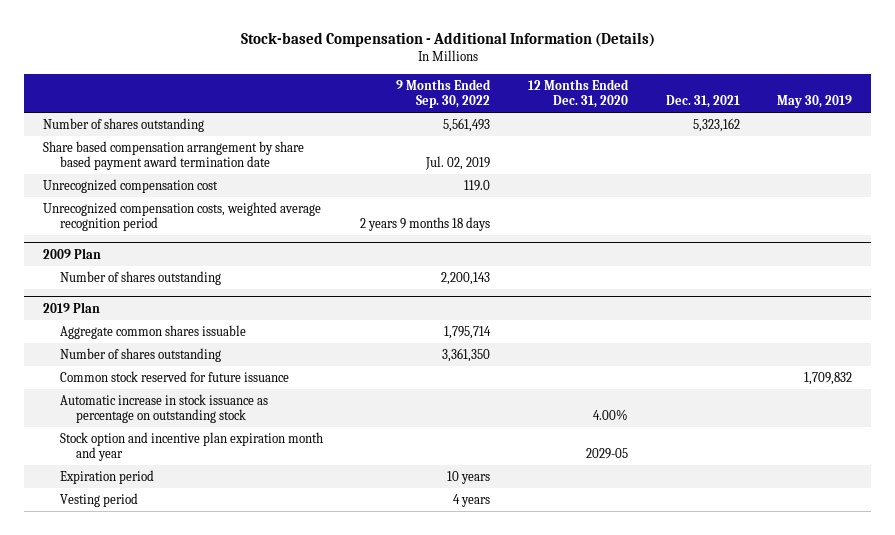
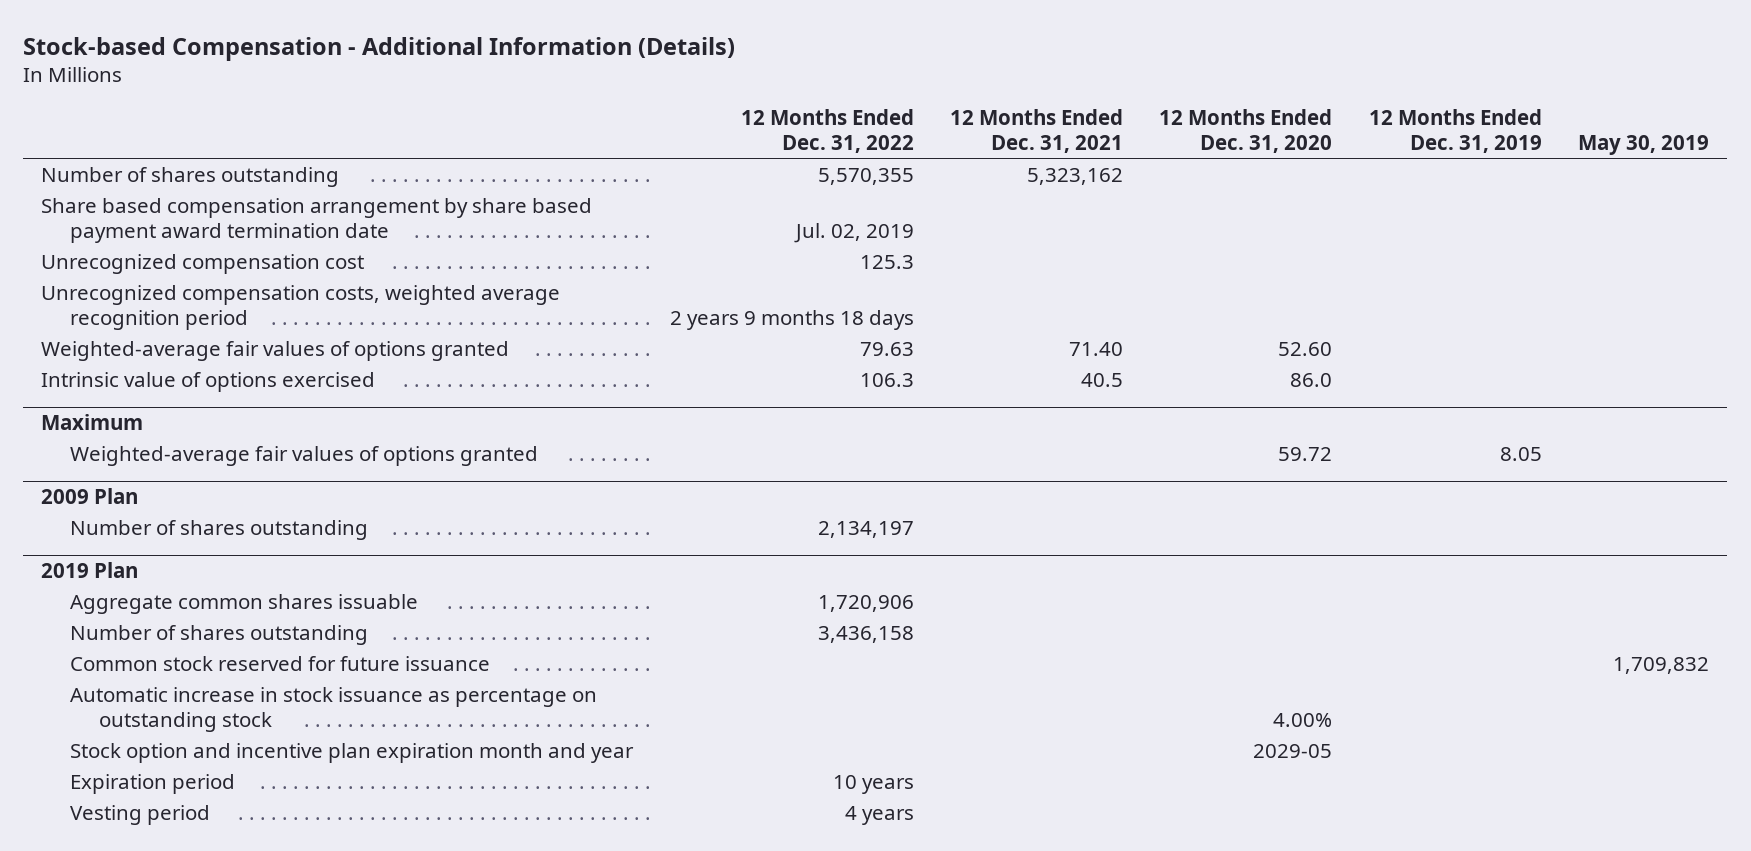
[396,78,492,108] 9 Months Ended Sep. 30, 2022 -> none
[665,94,740,108] Dec. 31, 2021 -> none
none -> [740,108,914,154] 12 Months Ended Dec. 31, 2022
none -> [949,108,1123,154] 12 Months Ended Dec. 31, 2021
none -> [1368,108,1542,154] 12 Months Ended Dec. 31, 2019
none -> [41,340,510,361] Weighted-average fair values of options granted
none -> [41,371,376,392] Intrinsic value of options exercised
none -> [41,414,144,431] Maximum
none -> [70,445,539,466] Weighted-average fair values of options granted

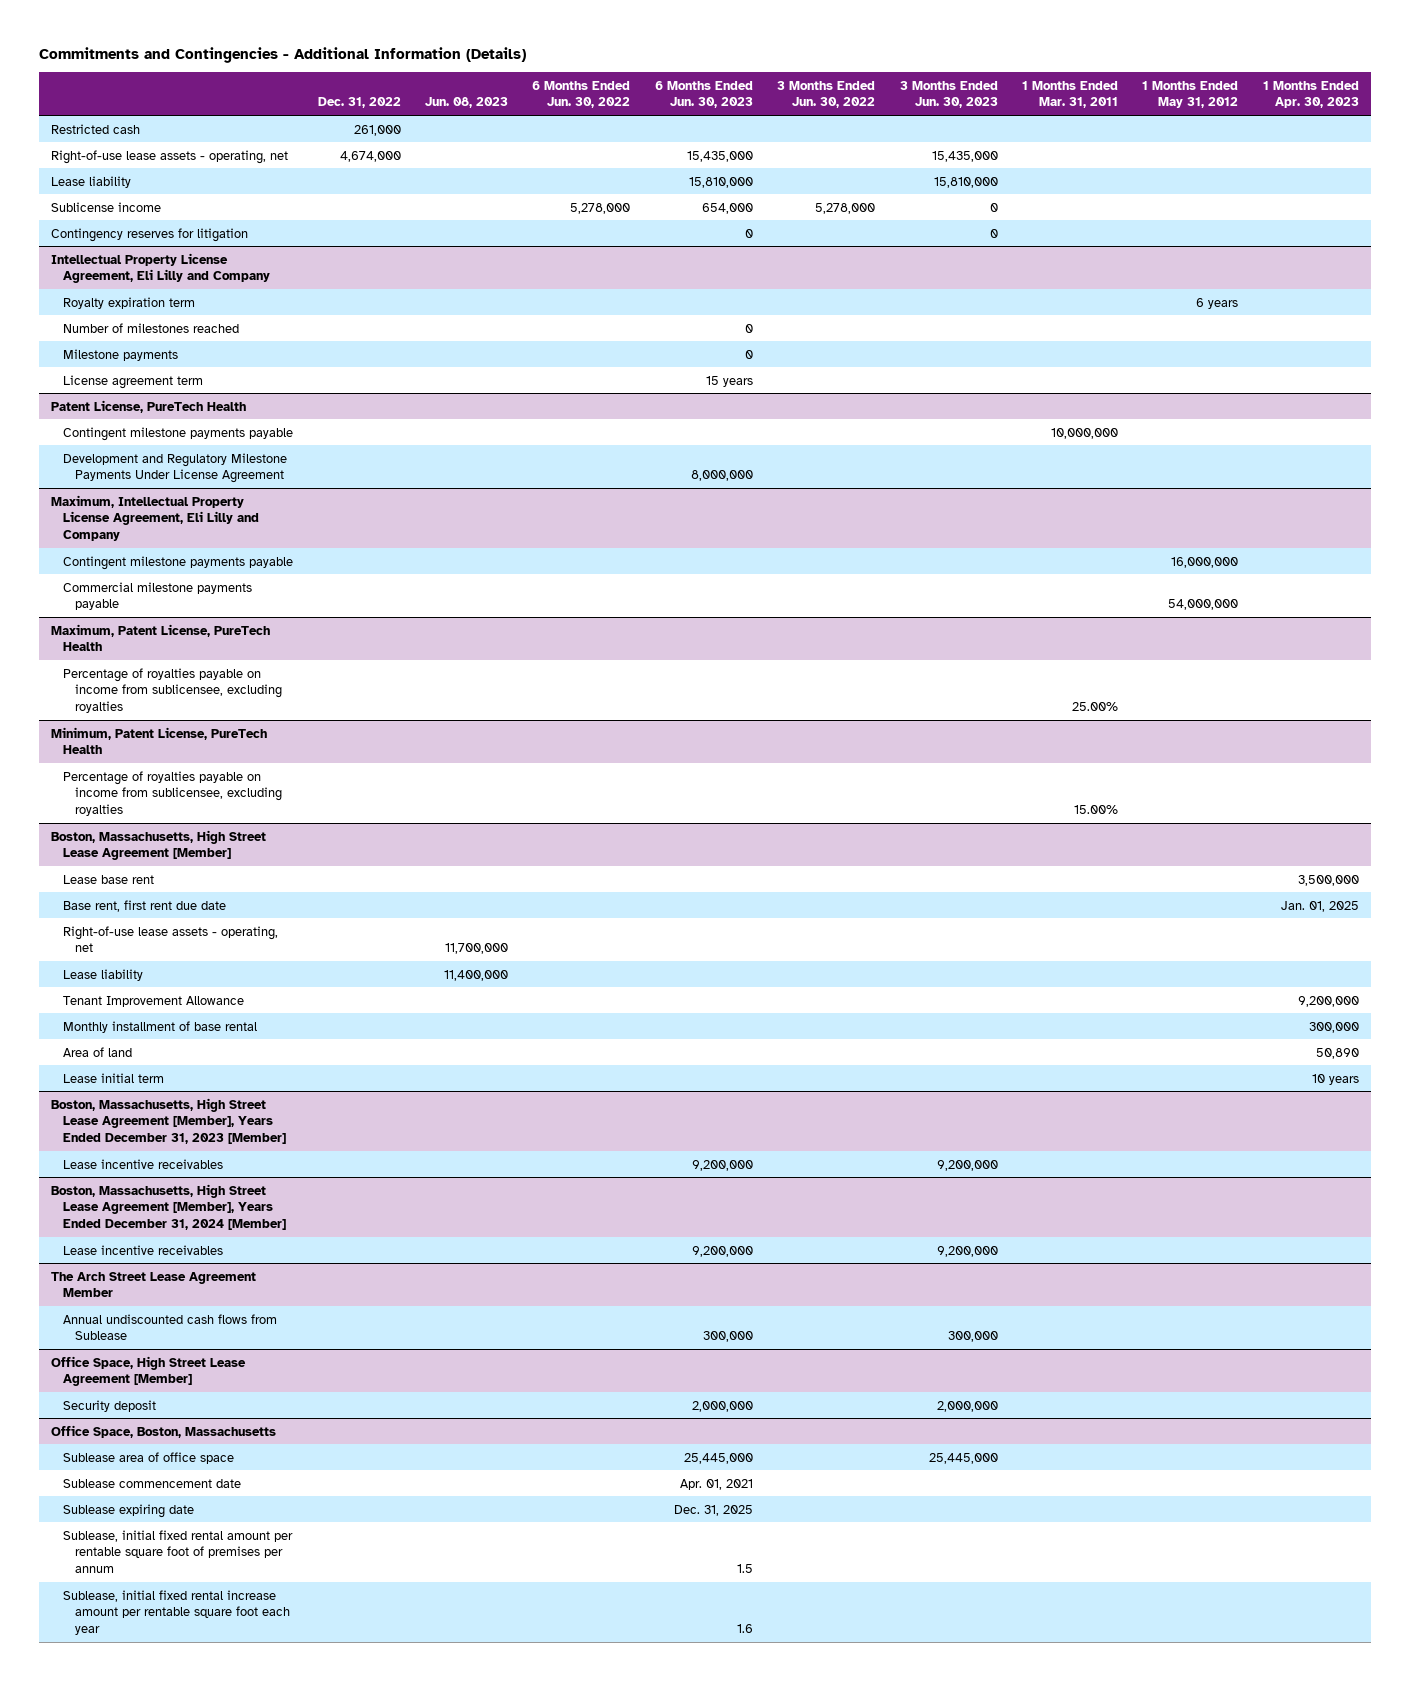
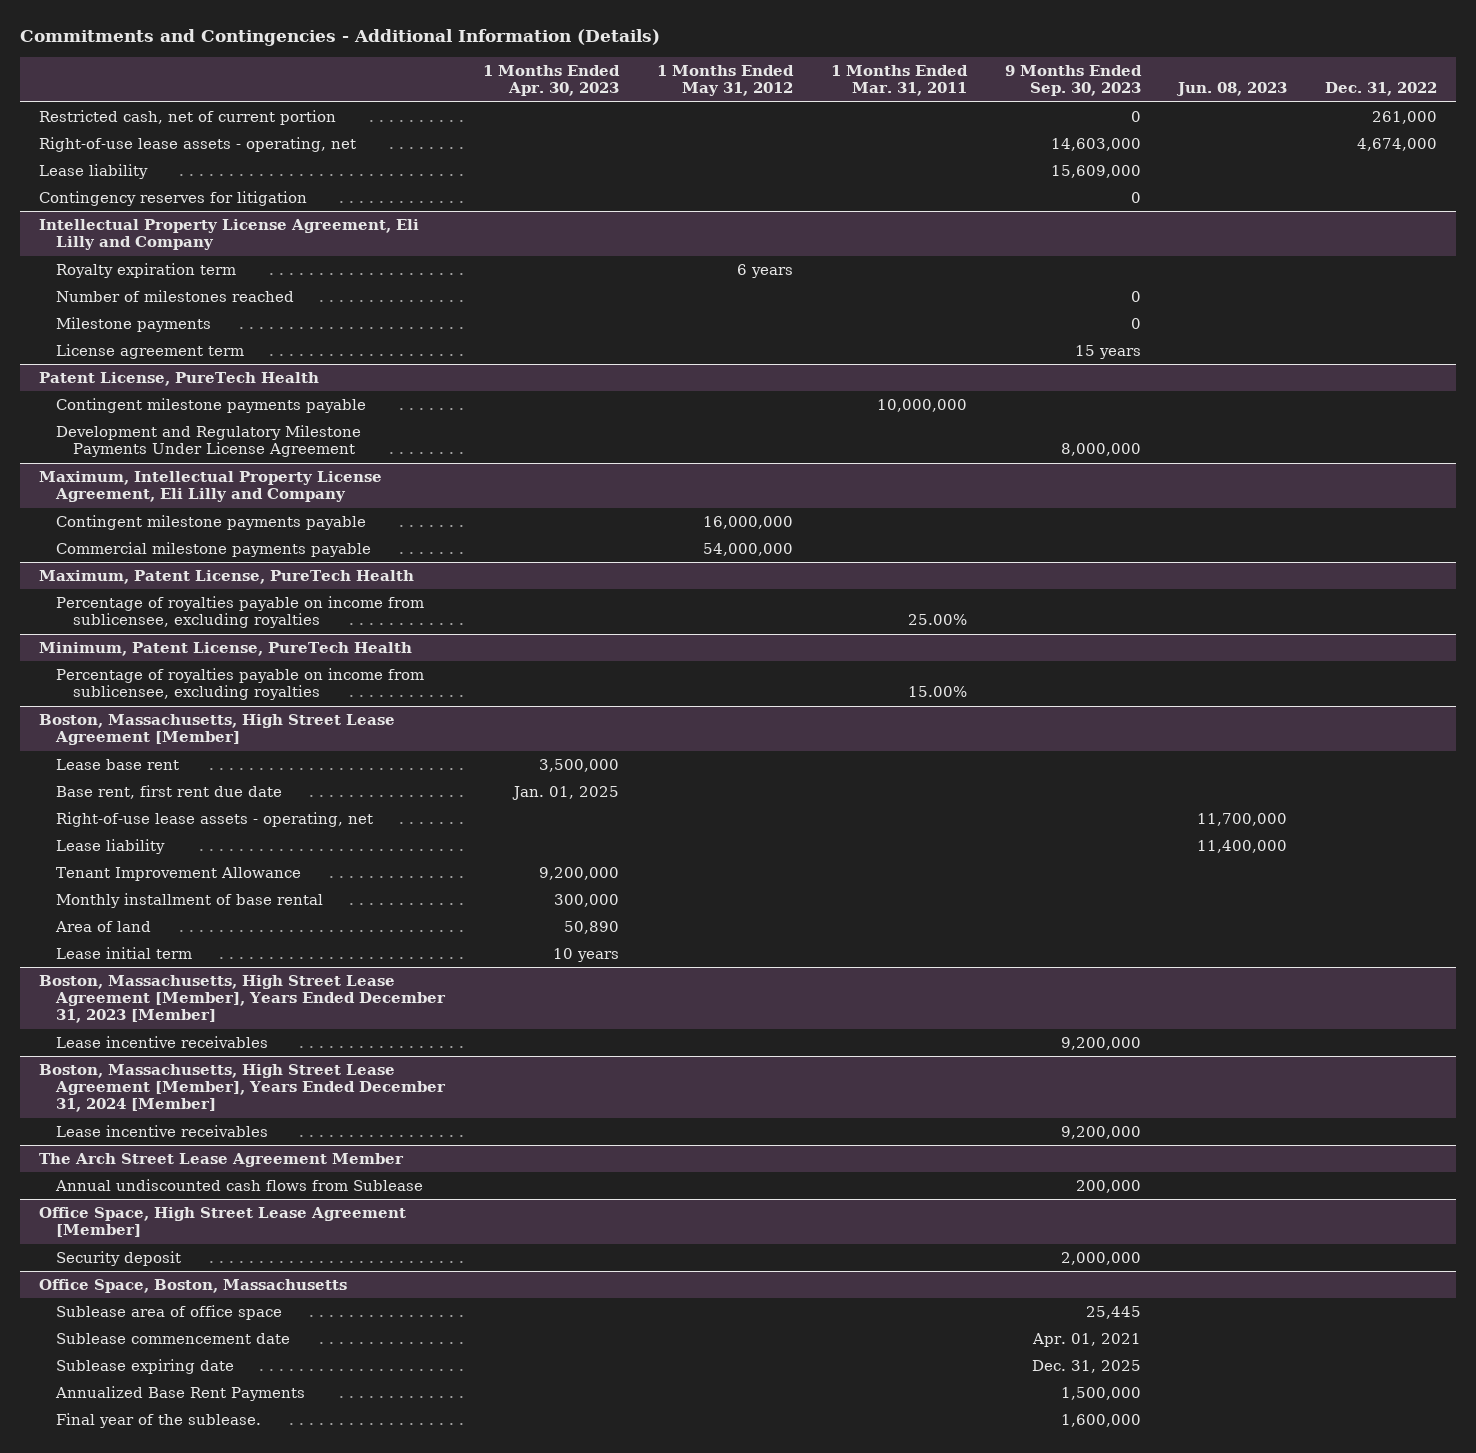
[532,80,631,109] 6 Months Ended Jun. 30, 2022 -> none
[654,80,753,109] 6 Months Ended Jun. 30, 2023 -> none
[777,80,876,109] 3 Months Ended Jun. 30, 2022 -> none
[899,80,998,109] 3 Months Ended Jun. 30, 2023 -> none
none -> [1004,64,1142,97] 9 Months Ended Sep. 30, 2023
[51,123,141,134] Restricted cash -> [38,110,336,126] Restricted cash, net of current portion
[51,201,162,212] Sublicense income -> none
[63,1529,294,1573] Sublease, initial fixed rental amount per rentable square foot of premises per annum -> none
[63,1589,291,1635] Sublease, initial fixed rental increase amount per rentable square foot each year -> none
none -> [54,1386,305,1402] Annualized Base Rent Payments
none -> [55,1413,261,1429] Final year of the sublease.

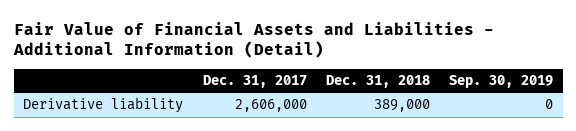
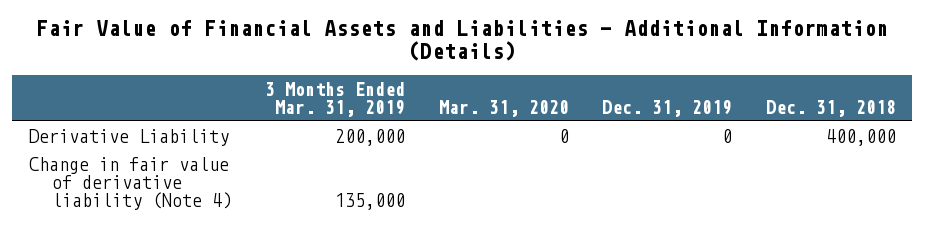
[12,21,494,59] Fair Value of Financial Assets and Liabilities - Additional Information (Detail) -> [36,19,889,62] Fair Value of Financial Assets and Liabilities - Additional Information (Details)
[202,75,307,89] Dec. 31, 2017 -> none
[449,75,554,89] Sep. 30, 2019 -> none
none -> [265,81,406,117] 3 Months Ended Mar. 31, 2019
none -> [438,99,569,117] Mar. 31, 2020
none -> [602,99,733,117] Dec. 31, 2019
[23,97,184,114] Derivative liability -> [29,128,230,146] Derivative Liability
[373,99,430,113] 389,000 -> [825,128,896,146] 400,000
none -> [29,156,232,211] Change in fair value of derivative liability (Note 4)

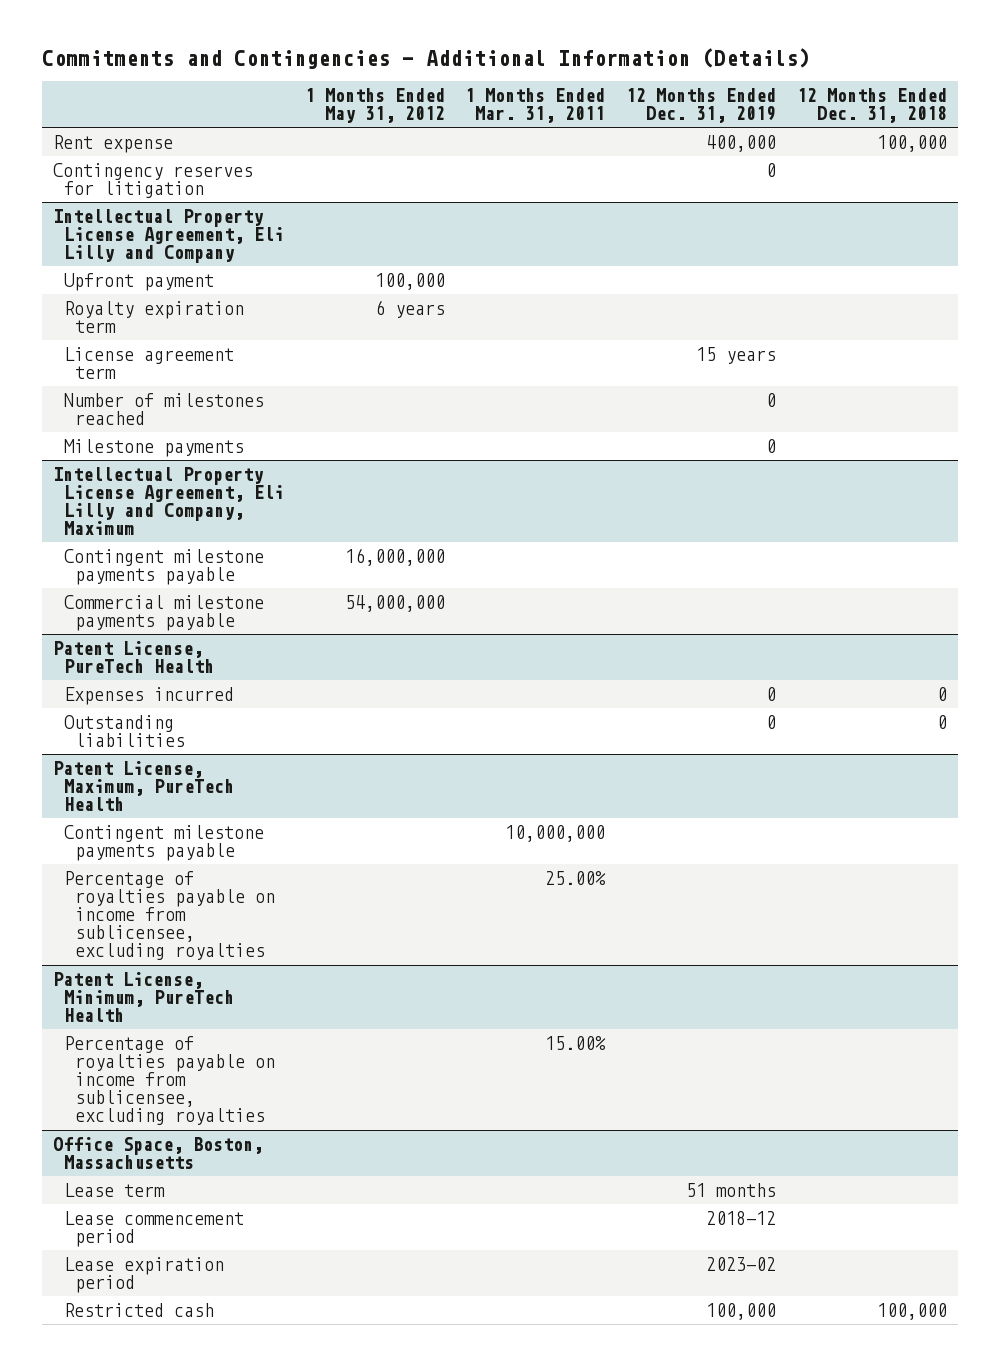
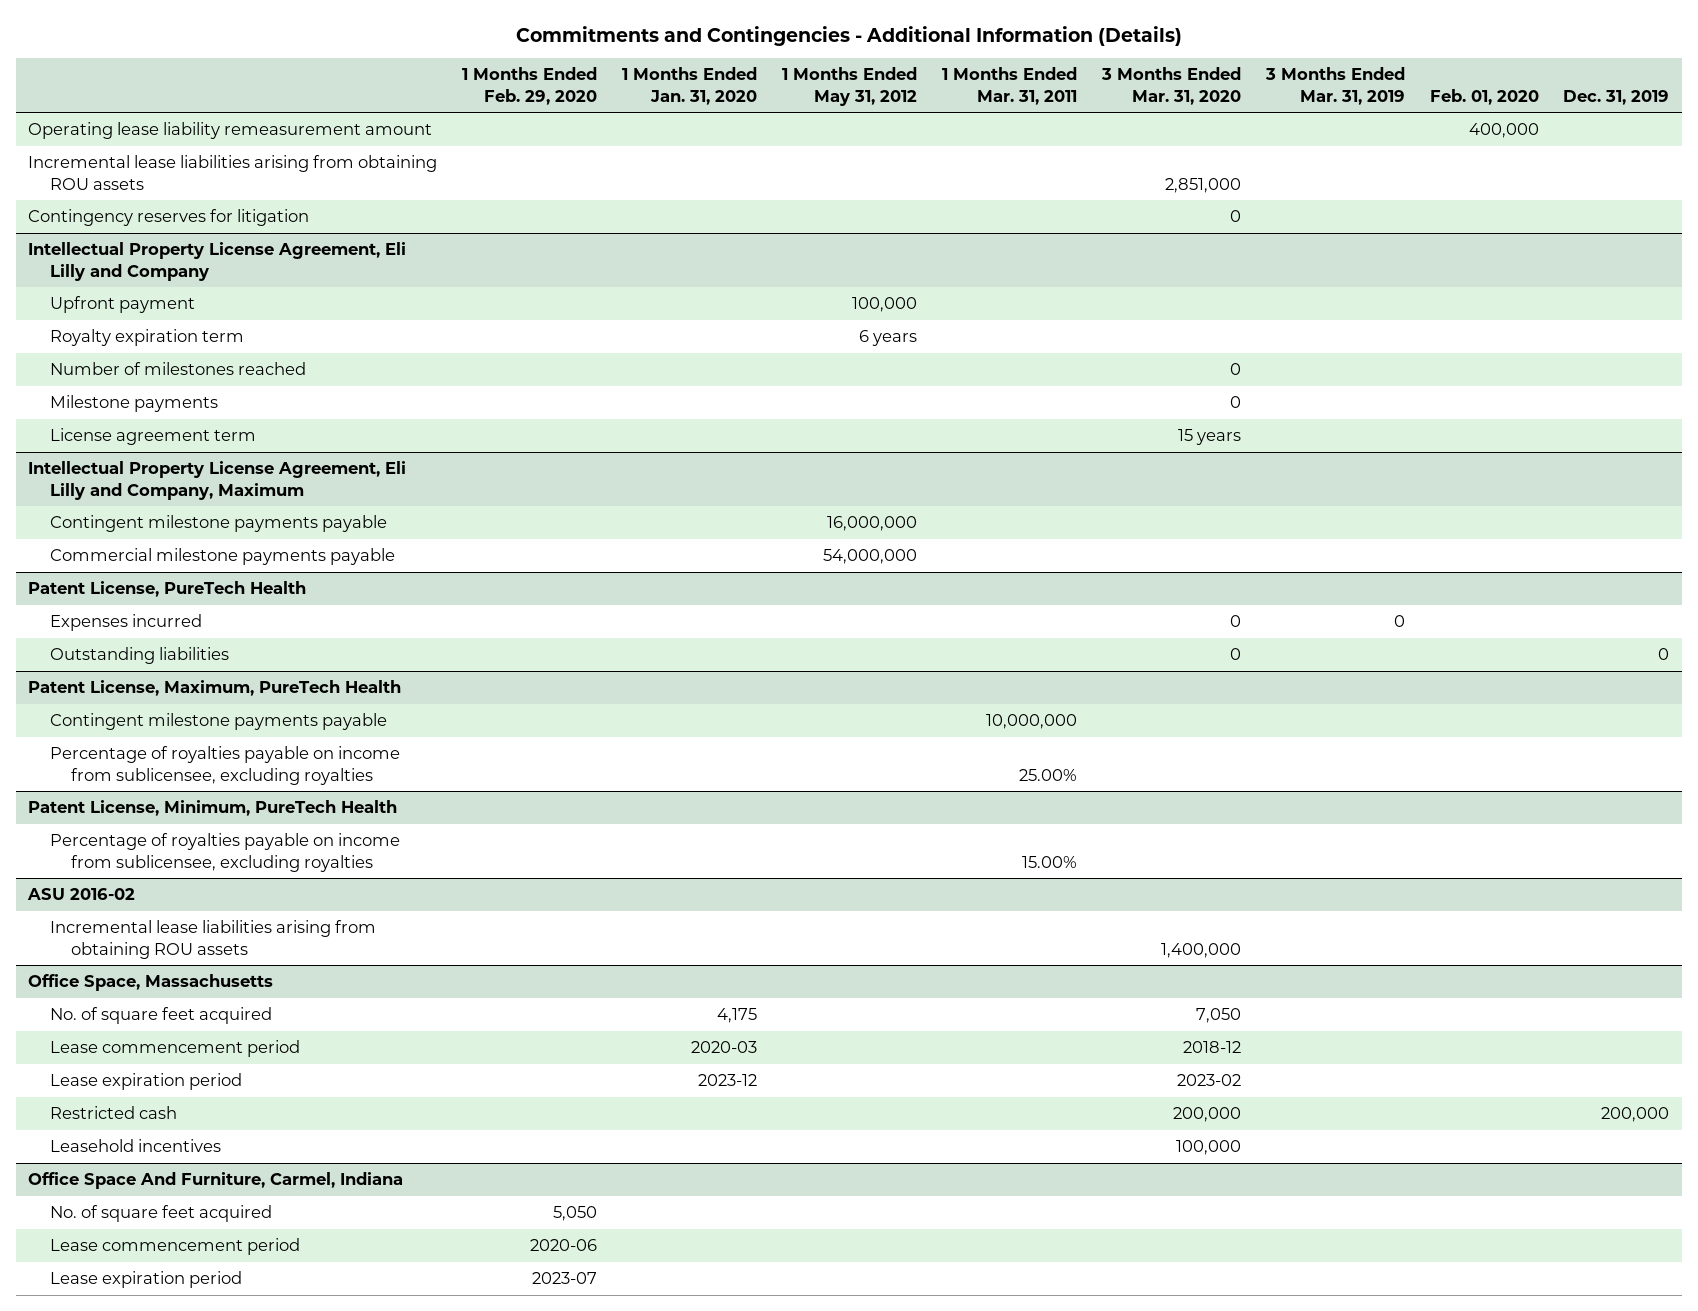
[626,87,777,123] 12 Months Ended Dec. 31, 2019 -> none
[797,87,948,123] 12 Months Ended Dec. 31, 2018 -> none
none -> [462,67,598,105] 1 Months Ended Feb. 29, 2020
none -> [622,67,758,105] 1 Months Ended Jan. 31, 2020
none -> [1100,67,1241,105] 3 Months Ended Mar. 31, 2020
none -> [1264,67,1405,105] 3 Months Ended Mar. 31, 2019
none -> [1429,88,1539,105] Feb. 01, 2020
none -> [1563,89,1670,105] Dec. 31, 2019
[52,135,173,154] Rent expense -> none
none -> [28,122,433,140] Operating lease liability remeasurement amount
none -> [28,155,438,190] Incremental lease liabilities arising from obtaining ROU assets
[63,347,234,380] License agreement term -> [49,428,256,446] License agreement term
[63,1183,165,1198] Lease term -> none
none -> [27,888,136,901] ASU 2016-02
none -> [49,920,376,959] Incremental lease liabilities arising from obtaining ROU assets
[52,1137,263,1170] Office Space, Boston, Massachusetts -> [28,974,274,992] Office Space, Massachusetts
none -> [49,1007,272,1025] No. of square feet acquired
none -> [49,1139,221,1153] Leasehold incentives
none -> [28,1172,404,1190] Office Space And Furniture, Carmel, Indiana
none -> [49,1205,272,1223] No. of square feet acquired
none -> [49,1238,300,1256] Lease commencement period
none -> [49,1271,242,1289] Lease expiration period

